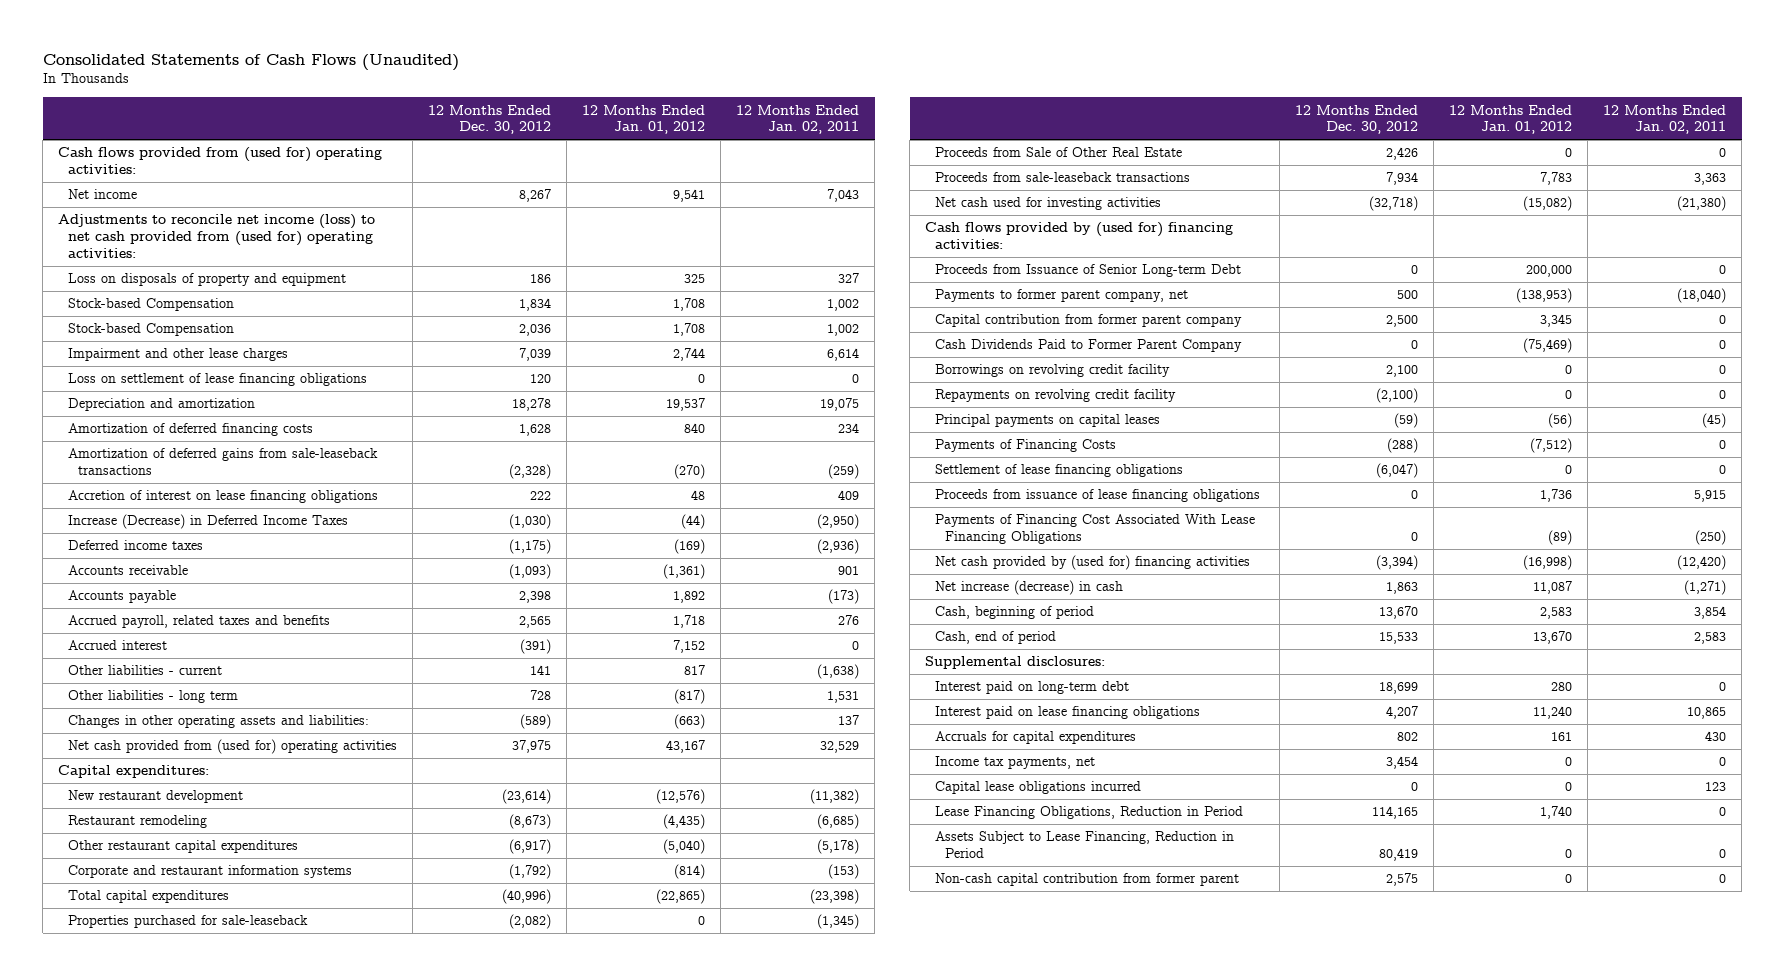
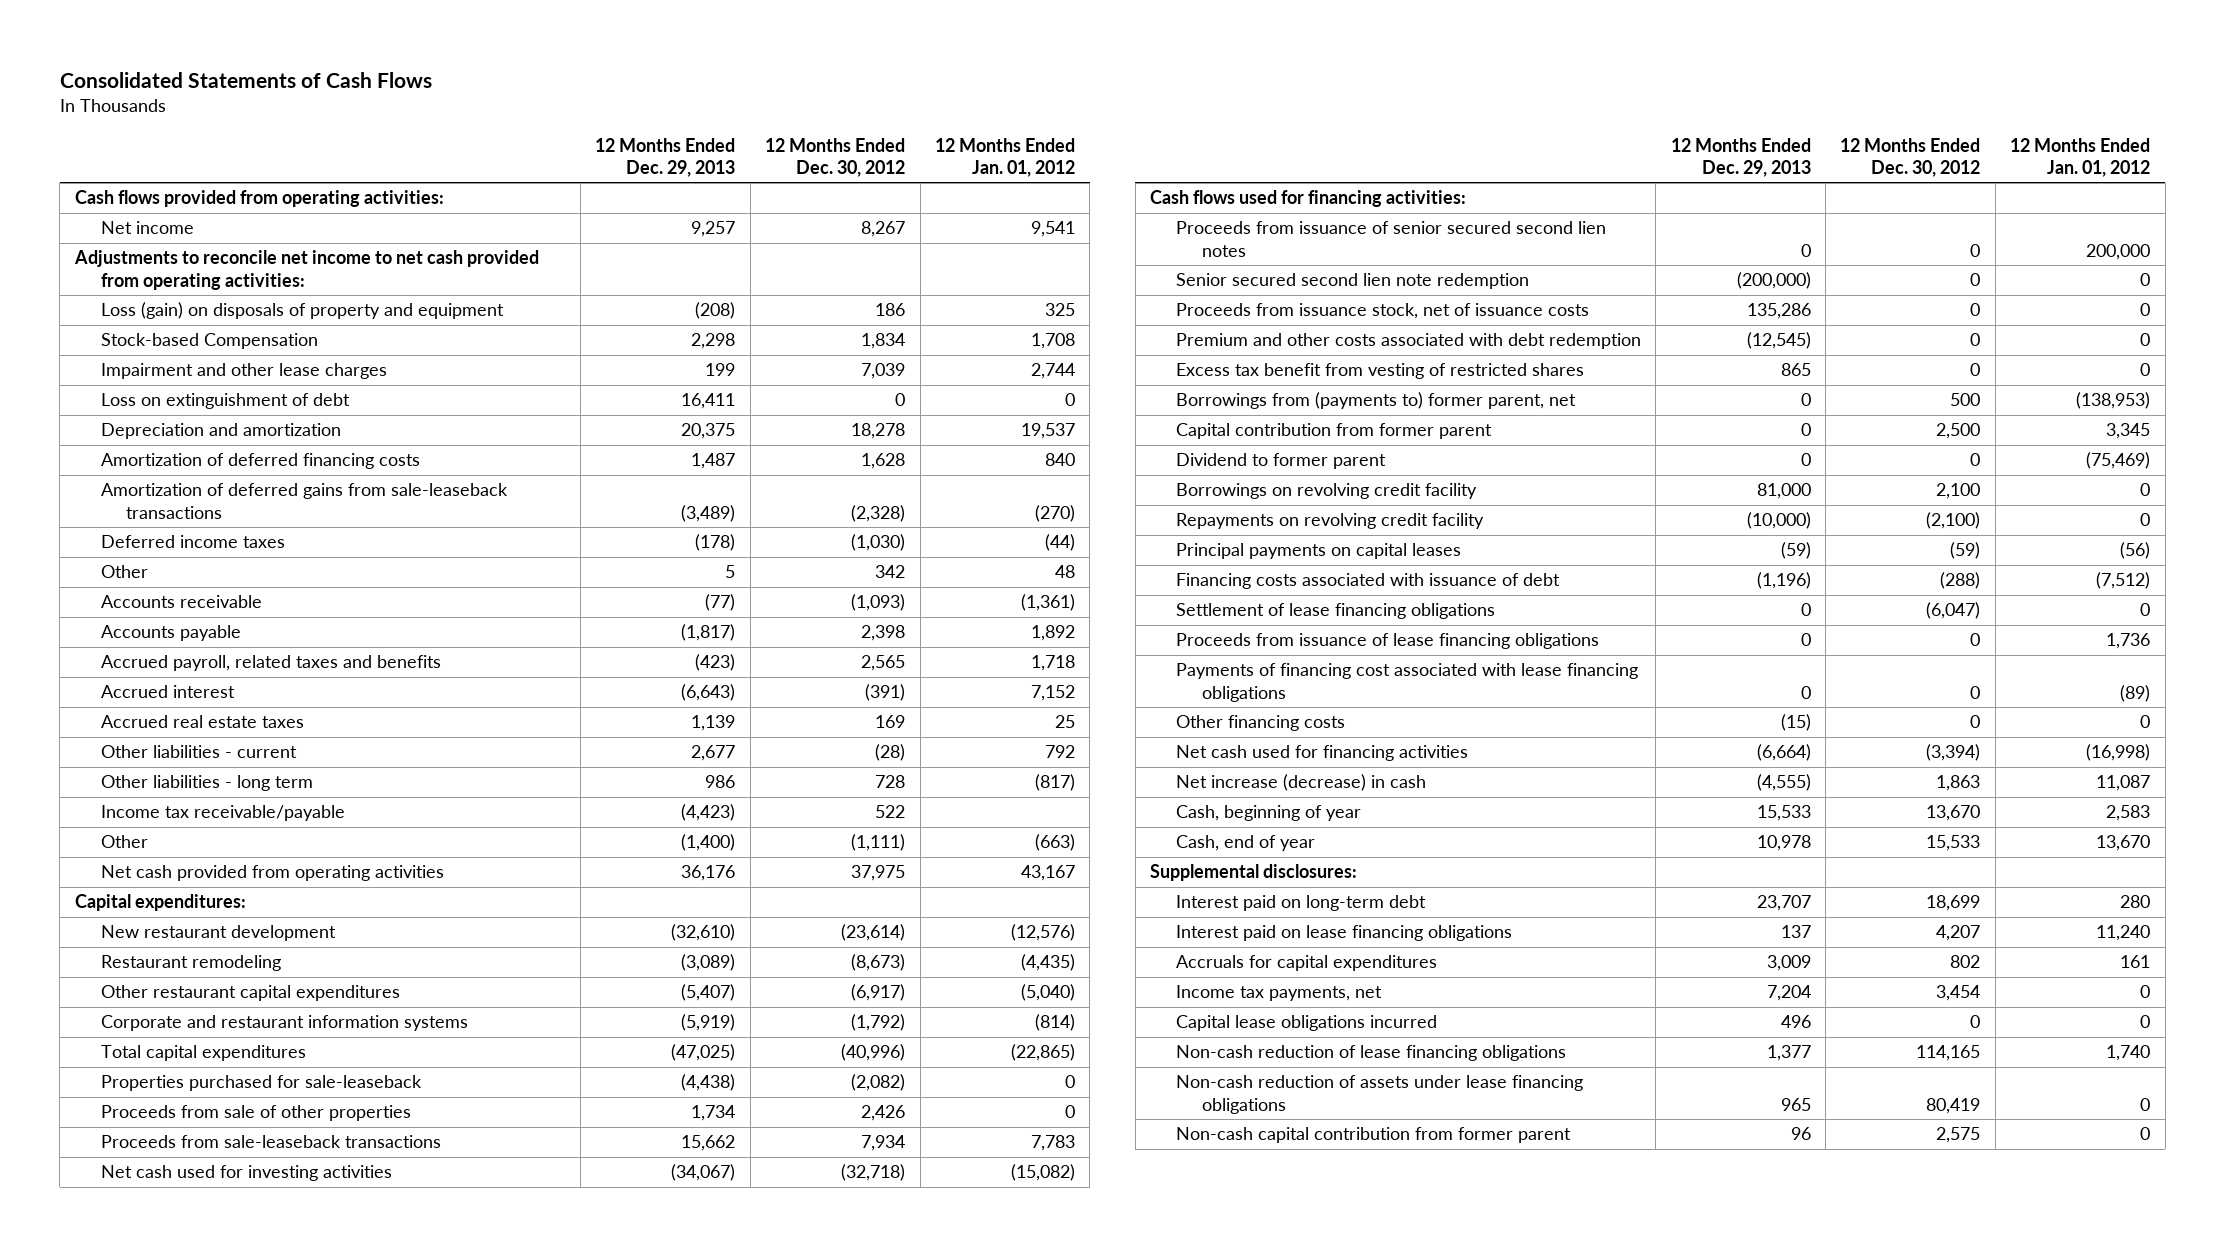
[42,53,459,71] Consolidated Statements of Cash Flows (Unaudited) -> [59,71,432,88] Consolidated Statements of Cash Flows
[736,104,860,135] 12 Months Ended Jan. 02, 2011 -> none
none -> [595,137,736,178] 12 Months Ended Dec. 29, 2013
[58,147,383,175] Cash flows provided from (used for) operating activities: -> [74,190,444,208] Cash flows provided from operating activities:
[58,214,376,258] Adjustments to reconcile net income (loss) to net cash provided from (used for) operating activities: -> [73,250,539,290] Adjustments to reconcile net income to net cash provided from operating activities:
[68,273,347,287] Loss on disposals of property and equipment -> [100,302,504,320] Loss (gain) on disposals of property and equipment
[68,323,235,337] Stock-based Compensation -> none
[68,373,368,387] Loss on settlement of lease financing obligations -> none
none -> [100,393,350,410] Loss on extinguishment of debt
[68,490,379,504] Accretion of interest on lease financing obligations -> none
[68,540,204,551] Deferred income taxes -> none
[68,514,349,530] Increase (Decrease) in Deferred Income Taxes -> [100,535,285,549] Deferred income taxes
none -> [100,565,148,579] Other
none -> [100,715,304,729] Accrued real estate taxes
[530,665,552,676] 141 -> [875,744,906,762] (28)
[684,665,706,676] 817 -> [1044,745,1075,759] 792
[68,715,370,729] Changes in other operating assets and liabilities: -> none
none -> [100,805,345,822] Income tax receivable/payable
none -> [100,835,148,849] Other
[68,739,398,755] Net cash provided from (used for) operating activities -> [100,865,444,882] Net cash provided from operating activities
[935,147,1183,158] Proceeds from Sale of Other Real Estate -> [100,1105,411,1122] Proceeds from sale of other properties
[925,222,1234,250] Cash flows provided by (used for) financing activities: -> [1149,190,1466,208] Cash flows used for financing activities:
[935,264,1242,278] Proceeds from Issuance of Senior Long-term Debt -> [1175,221,1606,257] Proceeds from issuance of senior secured second lien notes
none -> [1175,273,1529,290] Senior secured second lien note redemption
none -> [1175,303,1589,320] Proceeds from issuance stock, net of issuance costs
none -> [1175,333,1641,350] Premium and other costs associated with debt redemption
none -> [1175,363,1584,380] Excess tax benefit from vesting of restricted shares
[935,289,1189,303] Payments to former parent company, net -> [1175,392,1576,410] Borrowings from (payments to) former parent, net
[935,314,1243,328] Capital contribution from former parent company -> [1175,423,1492,440] Capital contribution from former parent
[935,339,1243,353] Cash Dividends Paid to Former Parent Company -> [1175,453,1386,470] Dividend to former parent
[935,439,1117,453] Payments of Financing Costs -> [1175,573,1560,590] Financing costs associated with issuance of debt
[935,514,1256,545] Payments of Financing Cost Associated With Lease Financing Obligations -> [1175,663,1638,702] Payments of financing cost associated with lease financing obligations
none -> [1175,715,1345,732] Other financing costs
[935,555,1251,571] Net cash provided by (used for) financing activities -> [1175,745,1468,762] Net cash used for financing activities
[935,606,1095,620] Cash, beginning of period -> [1175,805,1361,822] Cash, beginning of year
[935,631,1057,645] Cash, end of period -> [1175,835,1315,852] Cash, end of year
[935,806,1244,820] Lease Financing Obligations, Reduction in Period -> [1175,1045,1566,1062] Non-cash reduction of lease financing obligations
[935,831,1235,859] Assets Subject to Lease Financing, Reduction in Period -> [1175,1075,1583,1114] Non-cash reduction of assets under lease financing obligations

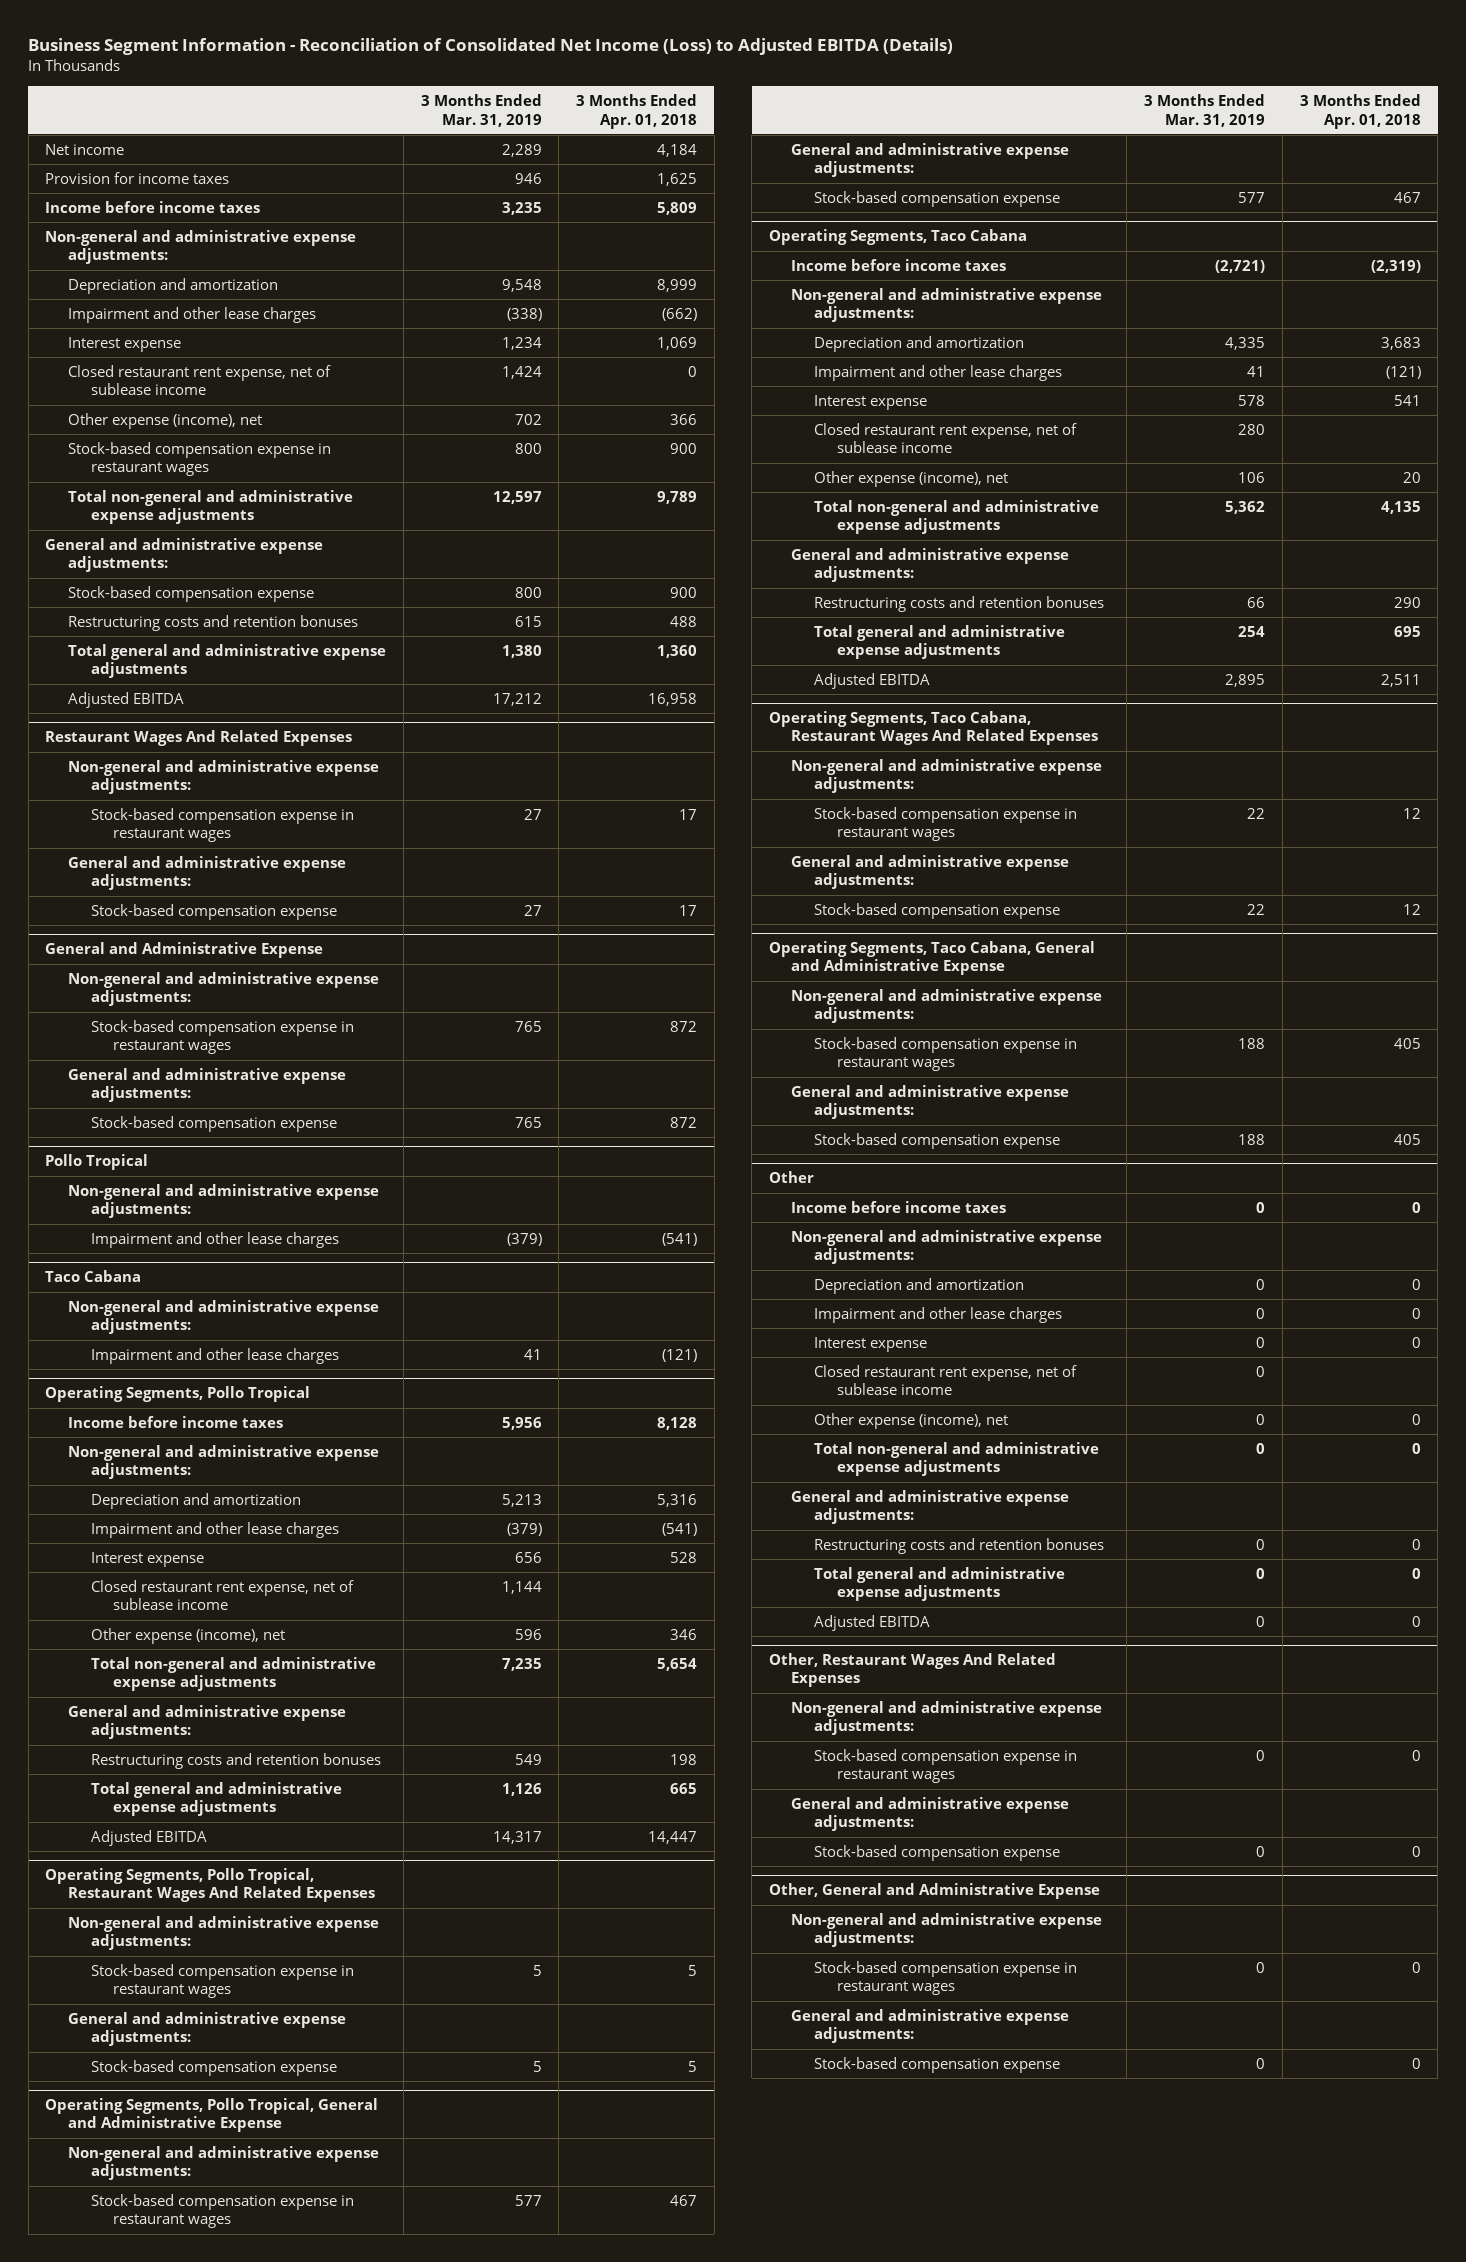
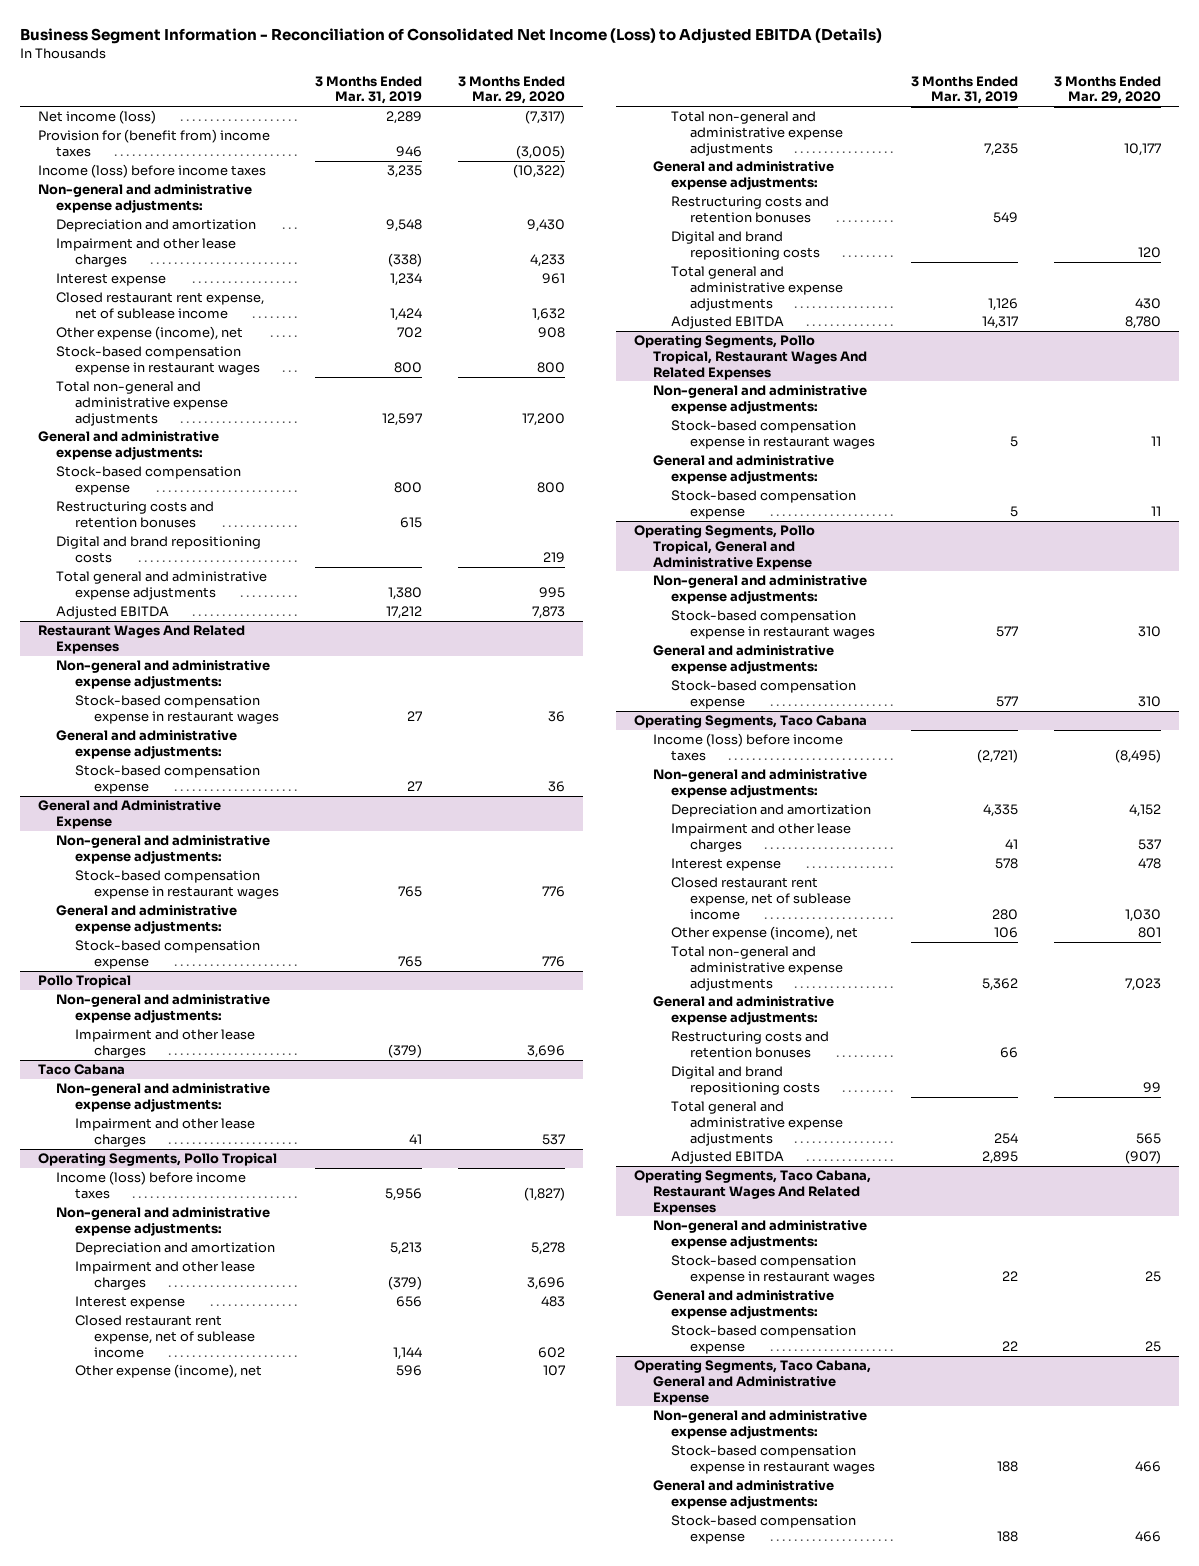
[576,94,698,129] 3 Months Ended Apr. 01, 2018 -> none
none -> [457,75,565,105] 3 Months Ended Mar. 29, 2020
[45,143,125,155] Net income -> [37,110,156,125] Net income (loss)
[45,171,230,184] Provision for income taxes -> [37,129,270,157] Provision for (benefit from) income taxes
[45,200,261,213] Income before income taxes -> [37,164,266,179] Income (loss) before income taxes
none -> [56,536,262,563] Digital and brand repositioning costs
[68,1415,284,1428] Income before income taxes -> [56,1171,247,1199] Income (loss) before income taxes
none -> [671,231,820,260] Digital and brand repositioning costs
[791,258,1007,271] Income before income taxes -> [652,733,843,761] Income (loss) before income taxes
none -> [671,1066,820,1095] Digital and brand repositioning costs
[768,1171,814,1184] Other -> none
[791,1200,1007,1213] Income before income taxes -> none
[791,1229,1103,1265] Non-general and administrative expense adjustments: -> none
[813,1277,1024,1294] Depreciation and amortization -> none
[813,1306,1062,1323] Impairment and other lease charges -> none
[813,1336,927,1352] Interest expense -> none
[813,1364,1077,1396] Closed restaurant rent expense, net of sublease income -> none
[813,1412,1008,1429] Other expense (income), net -> none
[813,1441,1099,1477] Total non-general and administrative expense adjustments -> none
[791,1489,1070,1525] General and administrative expense adjustments: -> none
[813,1537,1104,1554] Restructuring costs and retention bonuses -> none
[813,1566,1065,1602] Total general and administrative expense adjustments -> none
[813,1614,930,1631] Adjusted EBITDA -> none
[768,1653,1056,1688] Other, Restaurant Wages And Related Expenses -> none
[791,1700,1103,1736] Non-general and administrative expense adjustments: -> none
[813,1748,1077,1784] Stock-based compensation expense in restaurant wages -> none
[791,1796,1070,1832] General and administrative expense adjustments: -> none
[813,1844,1060,1861] Stock-based compensation expense -> none
[768,1883,1100,1900] Other, General and Administrative Expense -> none
[791,1912,1103,1948] Non-general and administrative expense adjustments: -> none
[813,1960,1077,1996] Stock-based compensation expense in restaurant wages -> none
[791,2008,1070,2044] General and administrative expense adjustments: -> none
[813,2056,1060,2073] Stock-based compensation expense -> none

